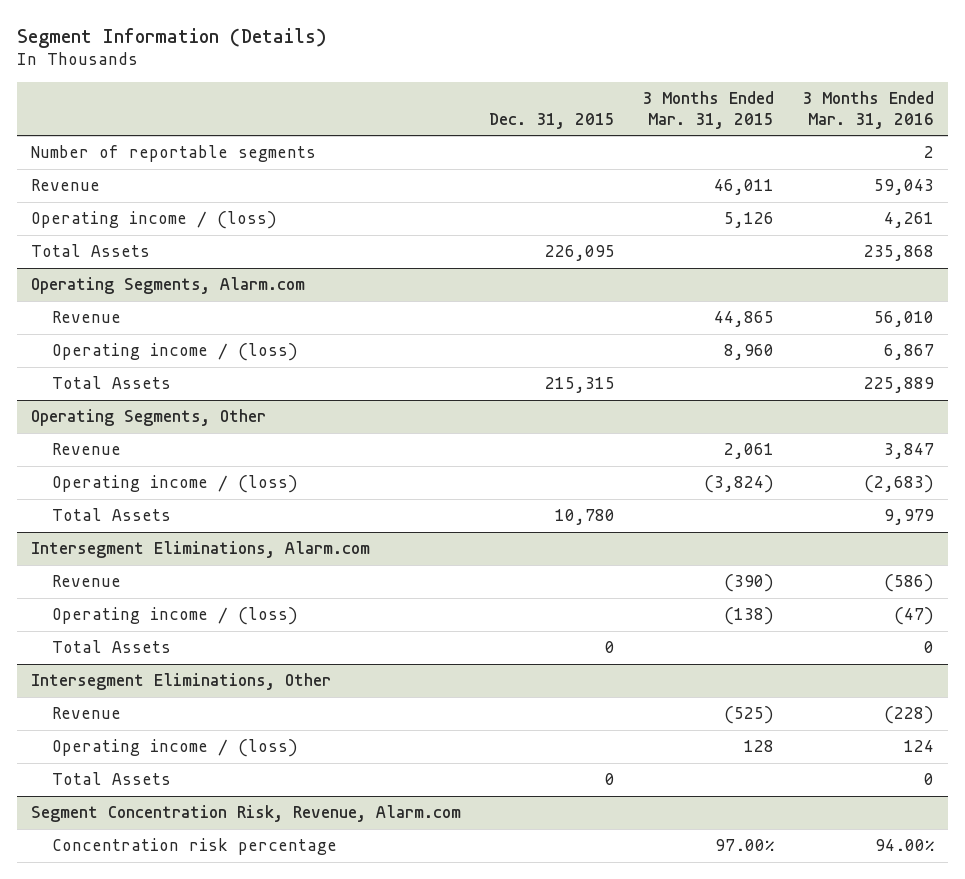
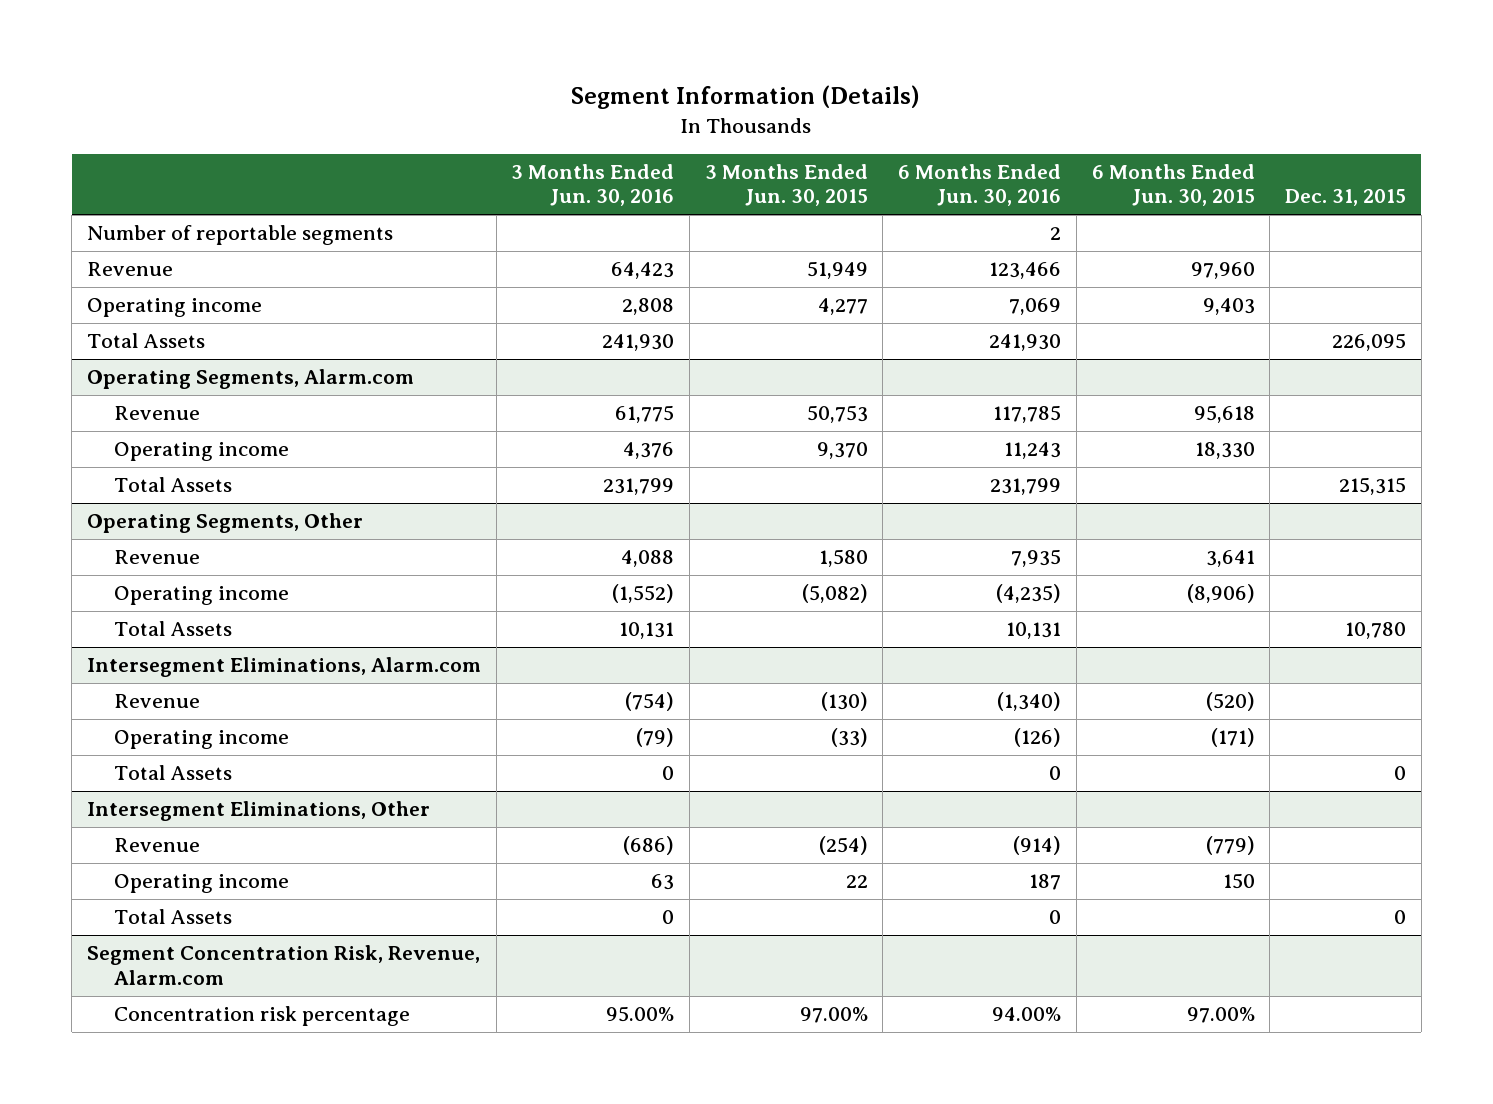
[642,91,775,129] 3 Months Ended Mar. 31, 2015 -> none
[802,91,935,129] 3 Months Ended Mar. 31, 2016 -> none
none -> [511,163,675,207] 3 Months Ended Jun. 30, 2016
none -> [704,163,868,207] 3 Months Ended Jun. 30, 2015
none -> [898,163,1062,207] 6 Months Ended Jun. 30, 2016
none -> [1091,163,1255,207] 6 Months Ended Jun. 30, 2015
[30,211,277,230] Operating income / (loss) -> [86,298,262,318] Operating income
[52,343,299,362] Operating income / (loss) -> [113,442,289,462] Operating income
[52,475,299,494] Operating income / (loss) -> [113,586,289,606] Operating income
[52,607,299,626] Operating income / (loss) -> [113,730,289,750] Operating income
[52,739,299,758] Operating income / (loss) -> [113,874,289,894] Operating income

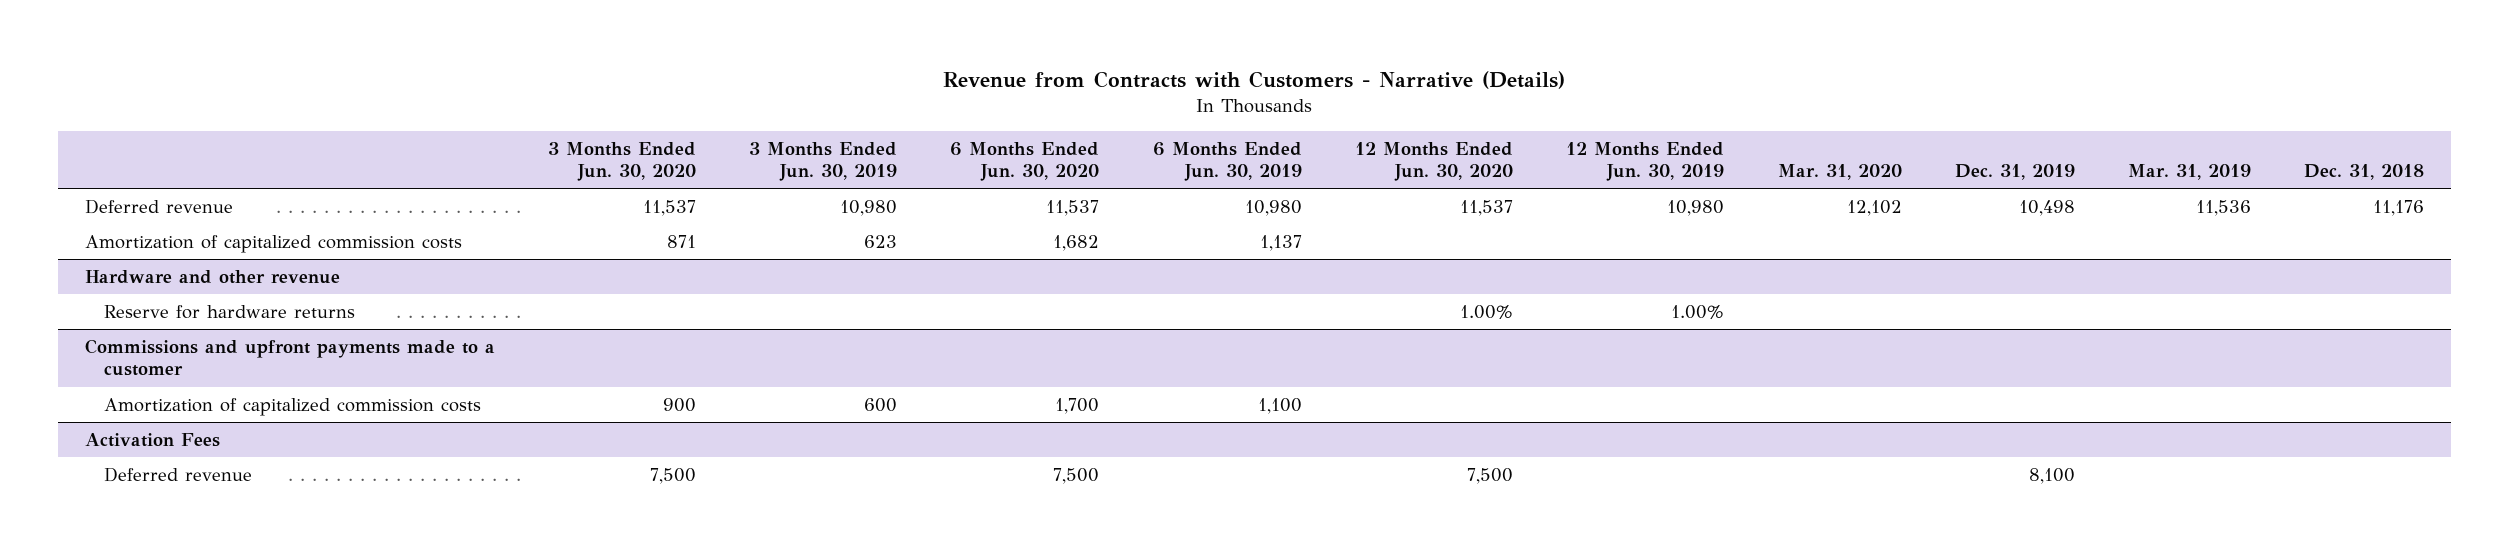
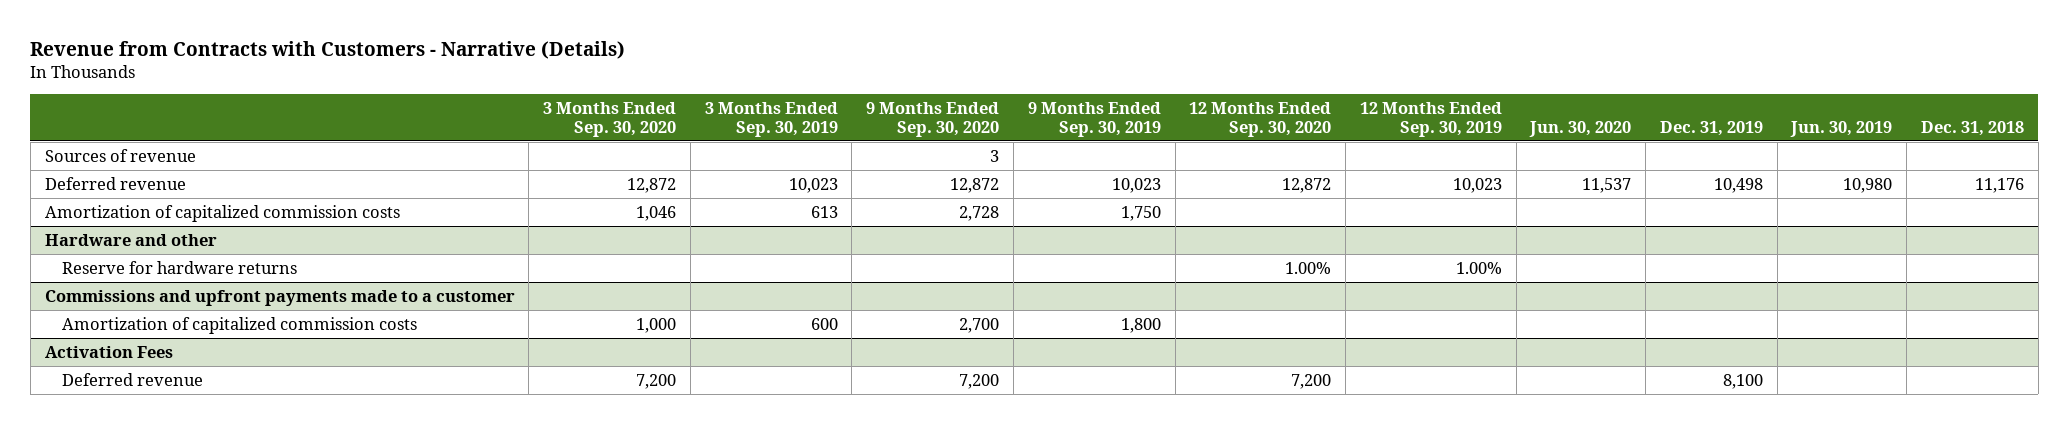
[547,141,696,182] 3 Months Ended Jun. 30, 2020 -> none
[749,141,898,182] 3 Months Ended Jun. 30, 2019 -> none
[950,141,1100,182] 6 Months Ended Jun. 30, 2020 -> none
[1152,141,1302,182] 6 Months Ended Jun. 30, 2019 -> none
[1354,141,1513,182] 12 Months Ended Jun. 30, 2020 -> none
[1566,141,1725,182] 12 Months Ended Jun. 30, 2019 -> none
[1777,164,1902,181] Mar. 31, 2020 -> none
[2128,164,2252,181] Mar. 31, 2019 -> none
none -> [543,101,677,137] 3 Months Ended Sep. 30, 2020
none -> [704,101,838,137] 3 Months Ended Sep. 30, 2019
none -> [866,101,1000,137] 9 Months Ended Sep. 30, 2020
none -> [1027,101,1161,137] 9 Months Ended Sep. 30, 2019
none -> [1189,101,1332,137] 12 Months Ended Sep. 30, 2020
none -> [1359,101,1502,137] 12 Months Ended Sep. 30, 2019
none -> [1529,120,1632,137] Jun. 30, 2020
none -> [1790,120,1893,137] Jun. 30, 2019
none -> [44,148,196,162] Sources of revenue
[84,269,340,284] Hardware and other revenue -> [44,233,217,246] Hardware and other

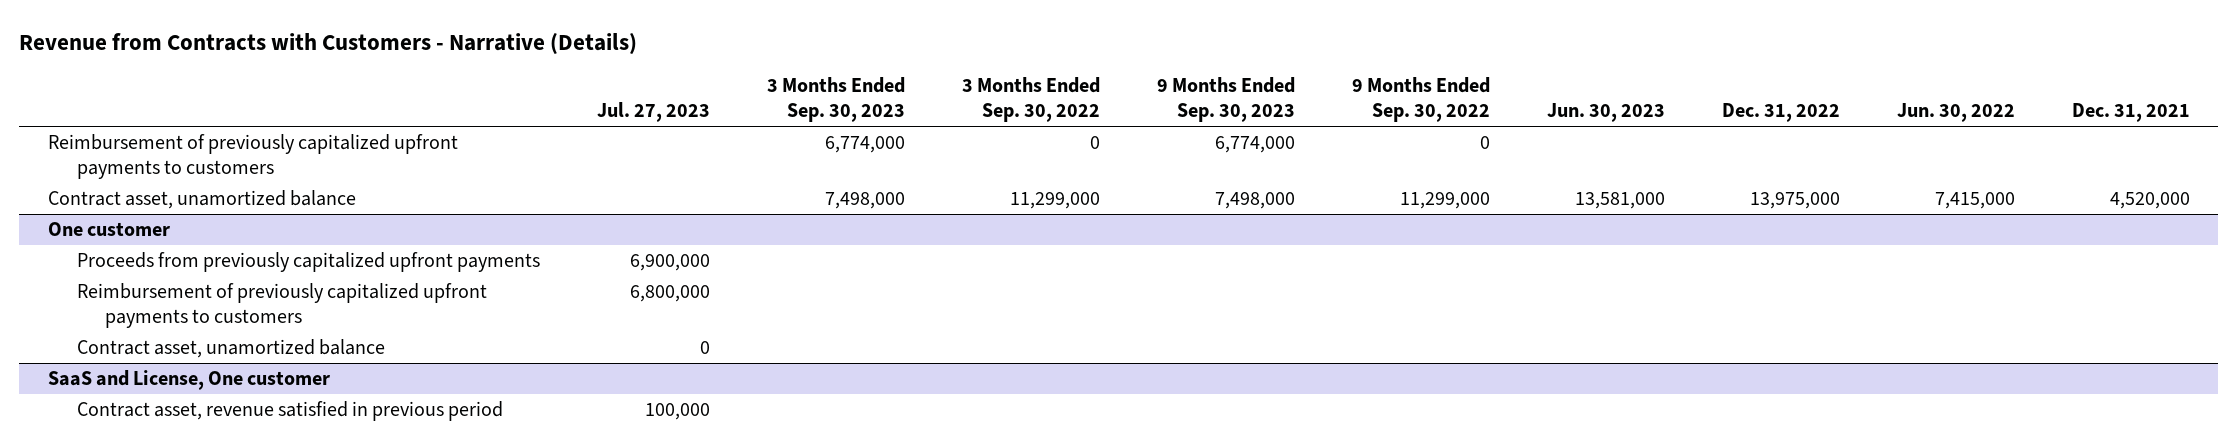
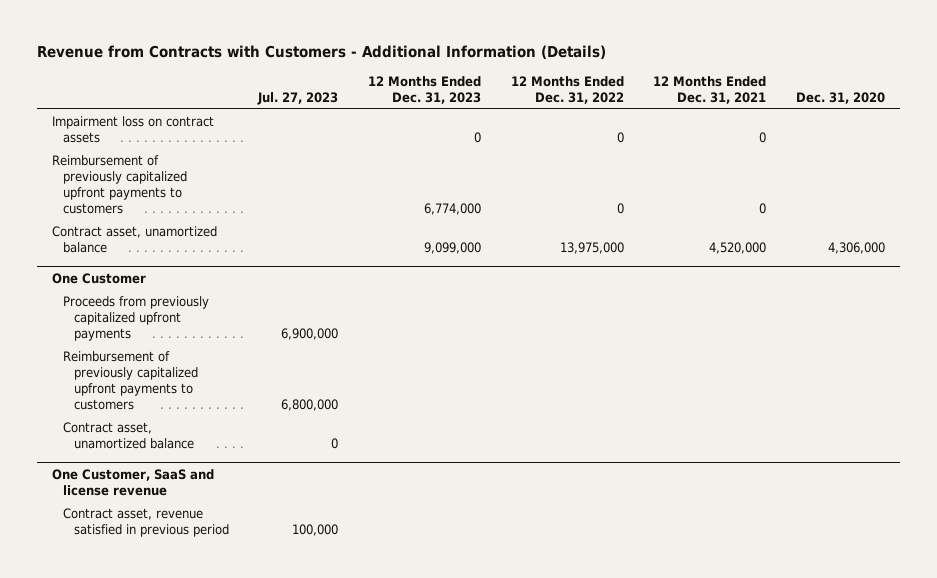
[19,33,638,56] Revenue from Contracts with Customers - Narrative (Details) -> [37,45,607,60] Revenue from Contracts with Customers - Additional Information (Details)
[766,76,905,123] 3 Months Ended Sep. 30, 2023 -> none
[961,76,1100,123] 3 Months Ended Sep. 30, 2022 -> none
[1156,76,1295,123] 9 Months Ended Sep. 30, 2023 -> none
[1351,76,1490,123] 9 Months Ended Sep. 30, 2022 -> none
[1546,103,1665,123] Jun. 30, 2023 -> none
[1721,103,1840,123] Dec. 31, 2022 -> none
[1896,103,2015,123] Jun. 30, 2022 -> none
[2071,103,2190,123] Dec. 31, 2021 -> none
none -> [368,75,482,104] 12 Months Ended Dec. 31, 2023
none -> [510,75,624,104] 12 Months Ended Dec. 31, 2022
none -> [653,75,767,104] 12 Months Ended Dec. 31, 2021
none -> [796,91,886,104] Dec. 31, 2020
none -> [52,116,215,144] Impairment loss on contract assets
[48,221,171,236] One customer -> [52,273,147,285] One Customer
[48,369,331,390] SaaS and License, One customer -> [52,469,215,496] One Customer, SaaS and license revenue

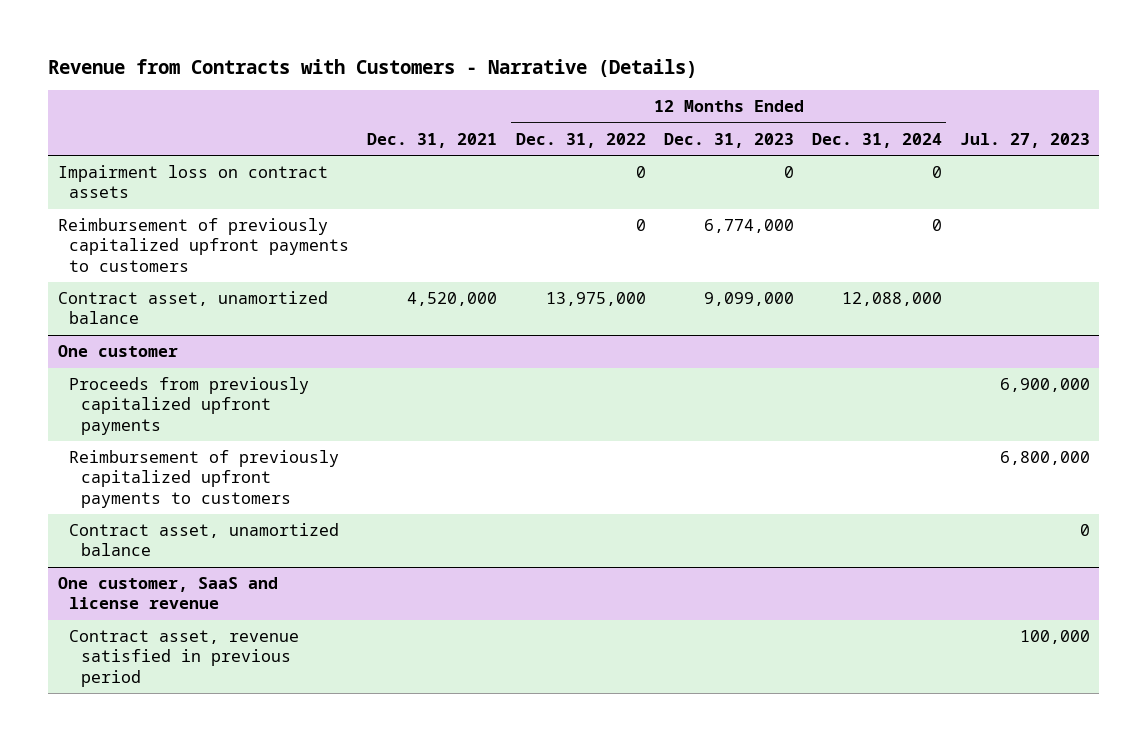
[37,45,607,60] Revenue from Contracts with Customers - Additional Information (Details) -> [48,58,698,78] Revenue from Contracts with Customers - Narrative (Details)
[653,75,767,104] 12 Months Ended Dec. 31, 2021 -> none
[796,91,886,104] Dec. 31, 2020 -> none
none -> [367,132,498,148] Dec. 31, 2021
none -> [811,132,942,148] Dec. 31, 2024
[52,273,147,285] One Customer -> [57,345,178,358] One customer
[52,469,215,496] One Customer, SaaS and license revenue -> [57,577,278,610] One customer, SaaS and license revenue

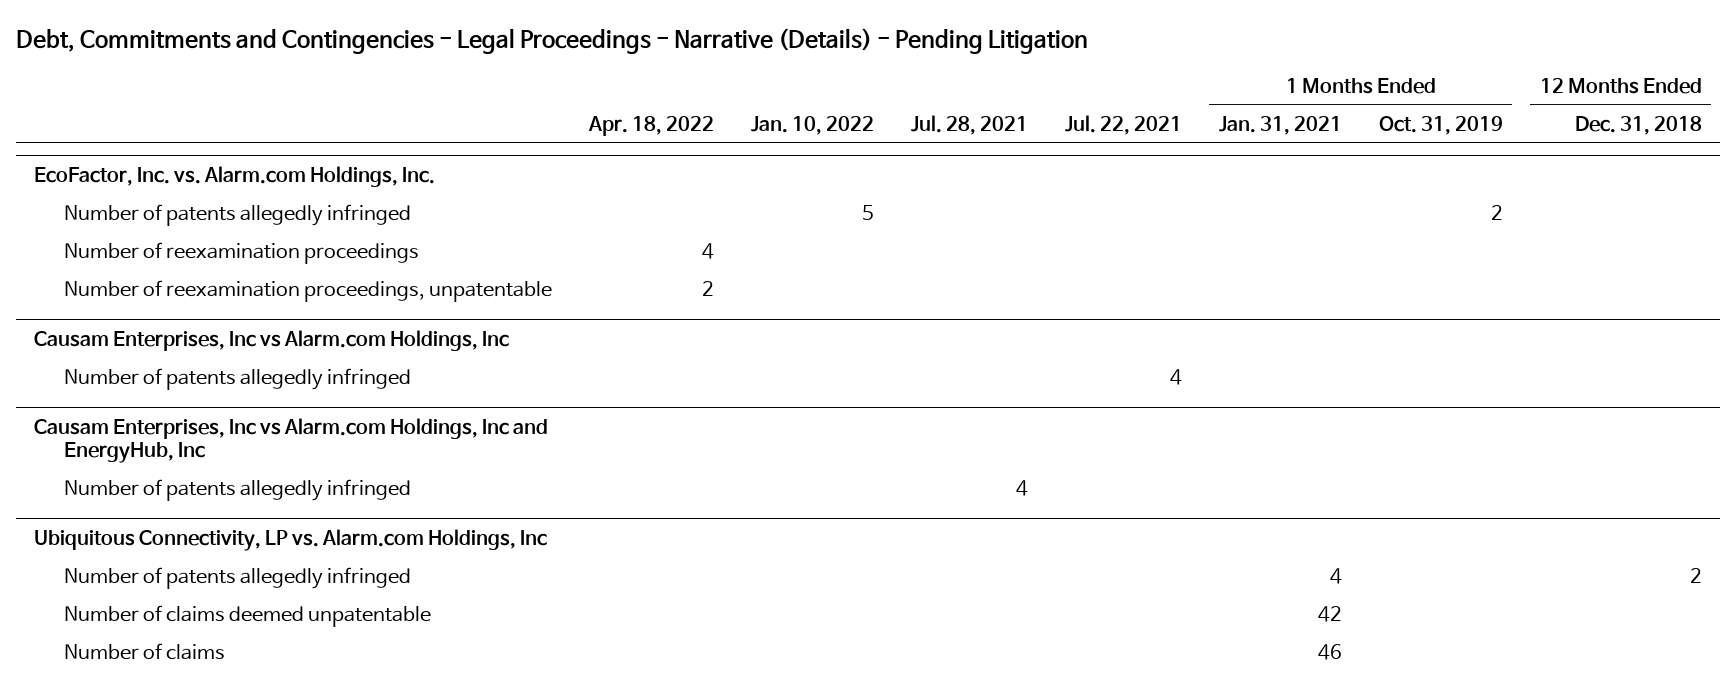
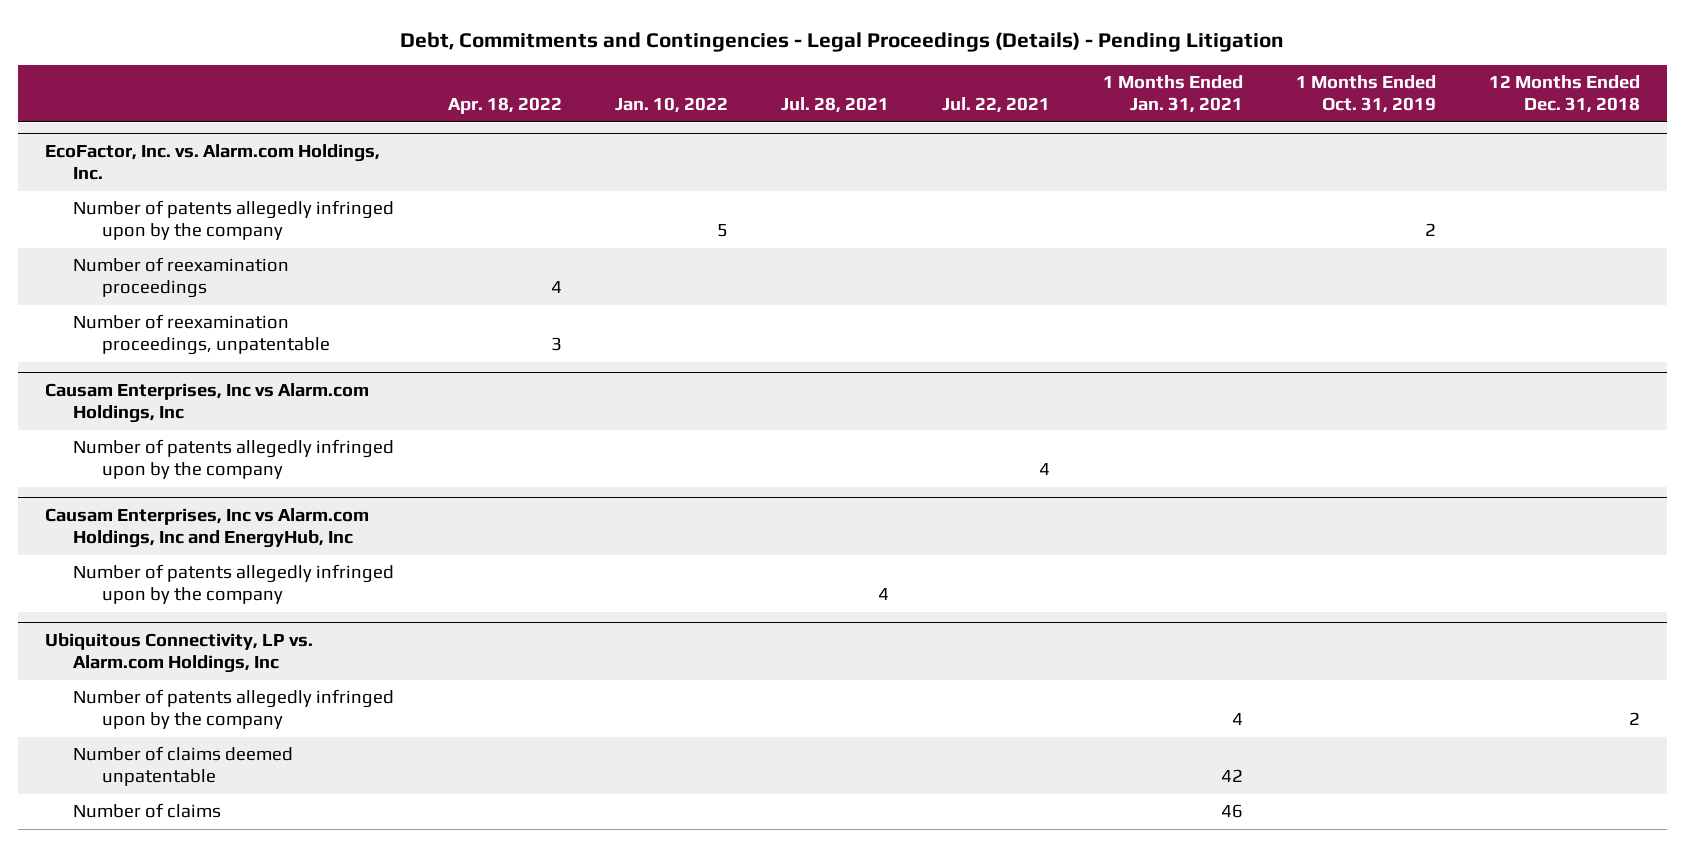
[16,27,1089,54] Debt, Commitments and Contingencies - Legal Proceedings - Narrative (Details) - Pending Litigation -> [400,31,1285,52] Debt, Commitments and Contingencies - Legal Proceedings (Details) - Pending Litigation
[64,204,412,227] Number of patents allegedly infringed -> [73,200,395,241] Number of patents allegedly infringed upon by the company
[702,281,715,297] 2 -> [550,337,562,352] 3
[64,368,412,391] Number of patents allegedly infringed -> [73,439,395,480] Number of patents allegedly infringed upon by the company
[64,479,412,502] Number of patents allegedly infringed -> [73,564,395,605] Number of patents allegedly infringed upon by the company
[64,567,412,590] Number of patents allegedly infringed -> [73,689,395,730] Number of patents allegedly infringed upon by the company

